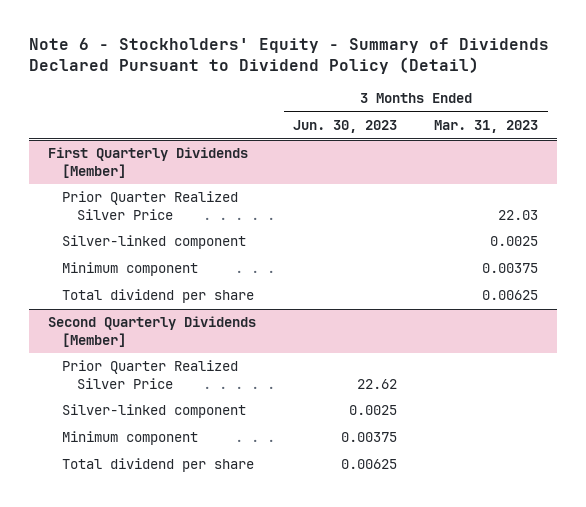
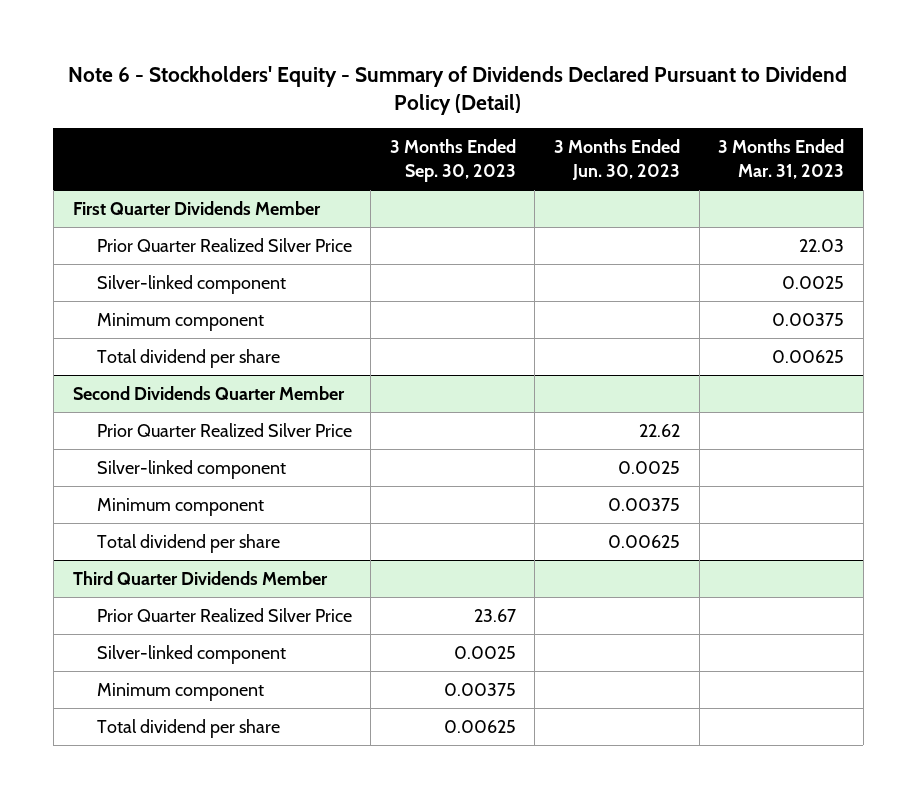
none -> [389,139,516,182] 3 Months Ended Sep. 30, 2023
[47,147,248,178] First Quarterly Dividends [Member] -> [72,201,321,216] First Quarter Dividends Member
[47,316,256,347] Second Quarterly Dividends [Member] -> [72,386,345,401] Second Dividends Quarter Member
none -> [72,571,328,586] Third Quarter Dividends Member
none -> [96,608,352,623] Prior Quarter Realized Silver Price
none -> [96,645,286,665] Silver-linked component
none -> [96,683,264,702] Minimum component
none -> [96,719,280,739] Total dividend per share

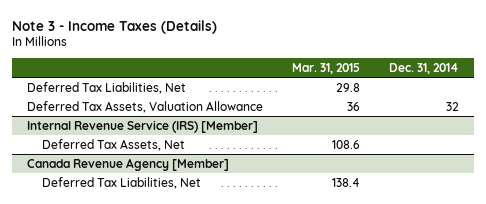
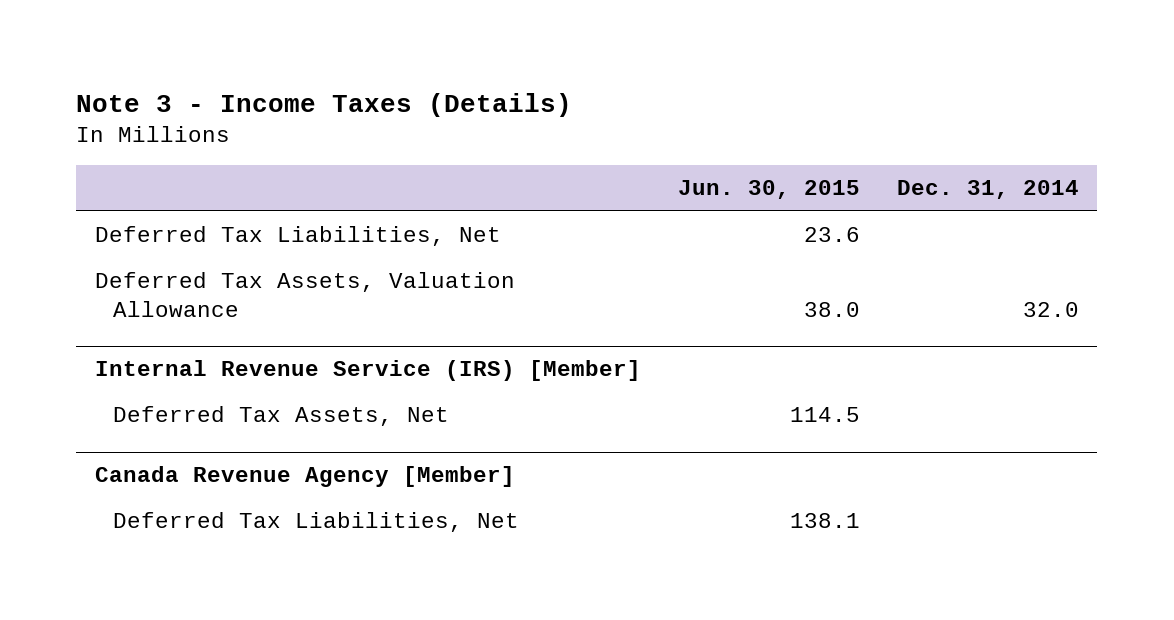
[292,62,361,74] Mar. 31, 2015 -> none
none -> [677,180,860,200] Jun. 30, 2015
[446,101,460,111] 32 -> [1022,301,1079,317] 32.0

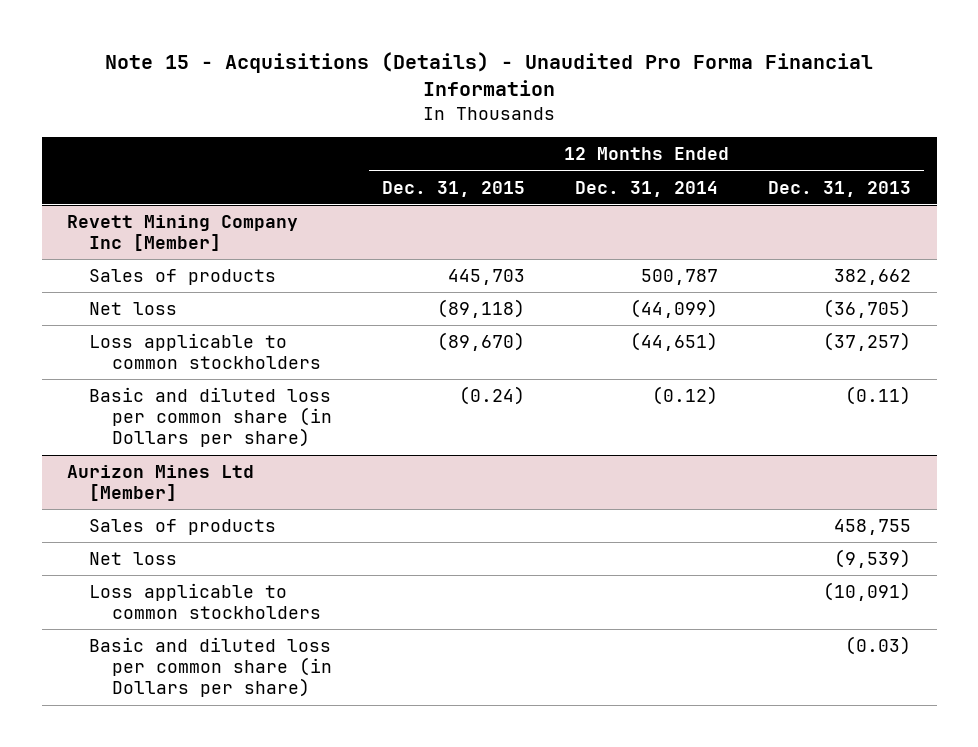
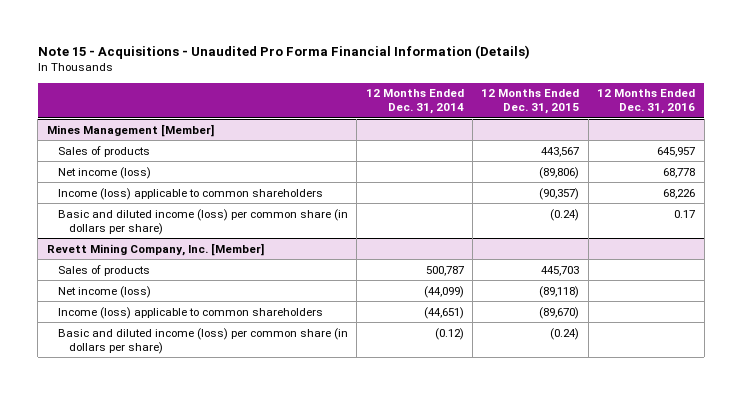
[105,51,874,96] Note 15 - Acquisitions (Details) - Unaudited Pro Forma Financial Information -> [37,44,530,59] Note 15 - Acquisitions - Unaudited Pro Forma Financial Information (Details)
[768,180,912,197] Dec. 31, 2013 -> none
none -> [597,89,696,115] 12 Months Ended Dec. 31, 2016
none -> [46,123,214,137] Mines Management [Member]
none -> [57,145,150,157] Sales of products
none -> [57,166,151,179] Net income (loss)
none -> [57,187,323,200] Income (loss) applicable to common shareholders
none -> [57,208,348,235] Basic and diluted income (loss) per common share (in dollars per share)
[66,215,298,252] Revett Mining Company Inc [Member] -> [46,242,264,256] Revett Mining Company, Inc. [Member]
[66,465,254,502] Aurizon Mines Ltd [Member] -> none
[89,519,277,536] Sales of products -> none
[89,552,178,566] Net loss -> none
[89,583,321,620] Loss applicable to common stockholders -> none
[89,637,332,698] Basic and diluted loss per common share (in Dollars per share) -> none
[89,302,178,316] Net loss -> [57,285,151,298] Net income (loss)
[89,333,321,370] Loss applicable to common stockholders -> [57,306,323,319] Income (loss) applicable to common shareholders
[89,387,332,448] Basic and diluted loss per common share (in Dollars per share) -> [57,327,348,354] Basic and diluted income (loss) per common share (in dollars per share)

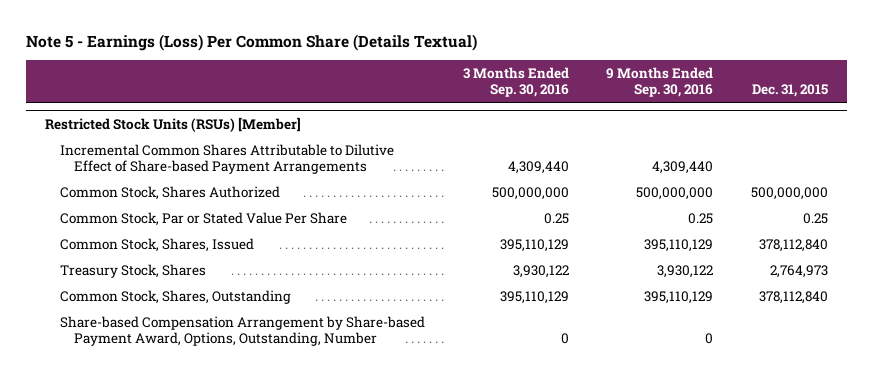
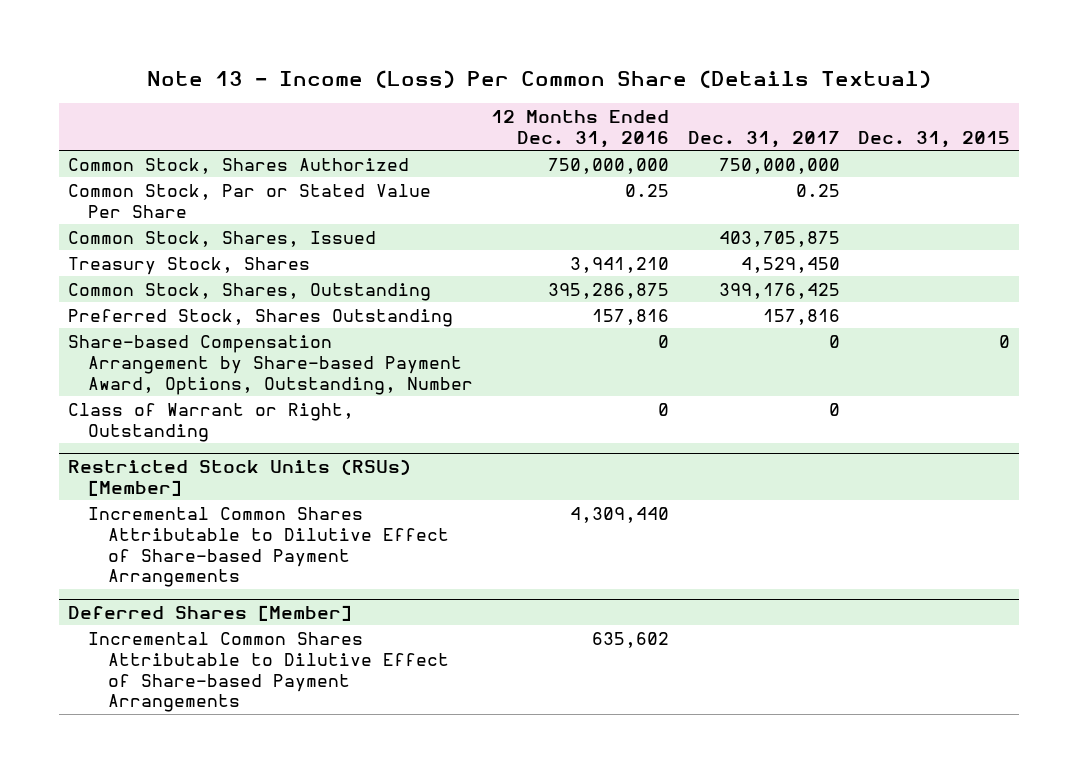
[26,33,478,51] Note 5 - Earnings (Loss) Per Common Share (Details Textual) -> [146,69,931,88] Note 13 - Income (Loss) Per Common Share (Details Textual)
[462,67,569,97] 3 Months Ended Sep. 30, 2016 -> none
[606,67,714,97] 9 Months Ended Sep. 30, 2016 -> none
none -> [491,110,670,148] 12 Months Ended Dec. 31, 2016
none -> [687,130,840,148] Dec. 31, 2017
none -> [67,157,409,174] Common Stock, Shares Authorized
none -> [67,183,431,218] Common Stock, Par or Stated Value Per Share
none -> [67,230,376,247] Common Stock, Shares, Issued
none -> [67,256,310,275] Treasury Stock, Shares
none -> [67,282,431,301] Common Stock, Shares, Outstanding
none -> [67,308,453,327] Preferred Stock, Shares Outstanding
none -> [67,334,473,395] Share-based Compensation Arrangement by Share-based Payment Award, Options, Outstanding, Number
none -> [67,402,354,442] Class of Warrant or Right, Outstanding
[59,185,280,200] Common Stock, Shares Authorized -> none
[59,211,347,226] Common Stock, Par or Stated Value Per Share -> none
[59,237,254,252] Common Stock, Shares, Issued -> none
[59,263,206,278] Treasury Stock, Shares -> none
[59,289,291,304] Common Stock, Shares, Outstanding -> none
[59,315,425,346] Share-based Compensation Arrangement by Share-based Payment Award, Options, Outstanding, Number -> none
none -> [67,605,352,622] Deferred Shares [Member]
none -> [87,631,449,713] Incremental Common Shares Attributable to Dilutive Effect of Share-based Payment Arrangements

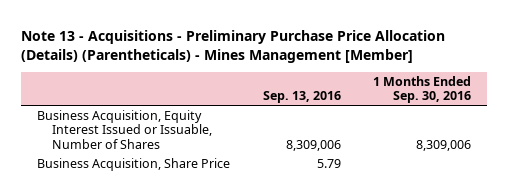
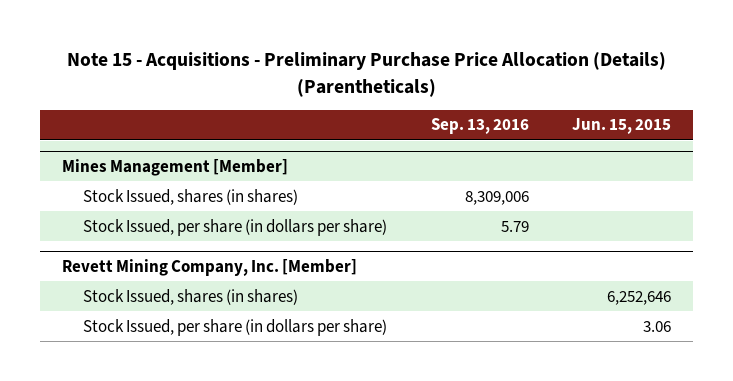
[21,29,446,63] Note 13 - Acquisitions - Preliminary Purchase Price Allocation (Details) (Parentheticals) - Mines Management [Member] -> [66,52,666,97] Note 15 - Acquisitions - Preliminary Purchase Price Allocation (Details) (Parentheticals)
[372,75,471,104] 1 Months Ended Sep. 30, 2016 -> none
none -> [572,118,672,135] Jun. 15, 2015
[37,109,213,150] Business Acquisition, Equity Interest Issued or Issuable, Number of Shares -> none
[37,157,231,171] Business Acquisition, Share Price -> none
none -> [61,158,288,176] Mines Management [Member]
none -> [82,188,298,205] Stock Issued, shares (in shares)
none -> [82,218,387,236] Stock Issued, per share (in dollars per share)
none -> [61,258,357,276] Revett Mining Company, Inc. [Member]
none -> [82,288,298,305] Stock Issued, shares (in shares)
none -> [82,318,387,336] Stock Issued, per share (in dollars per share)

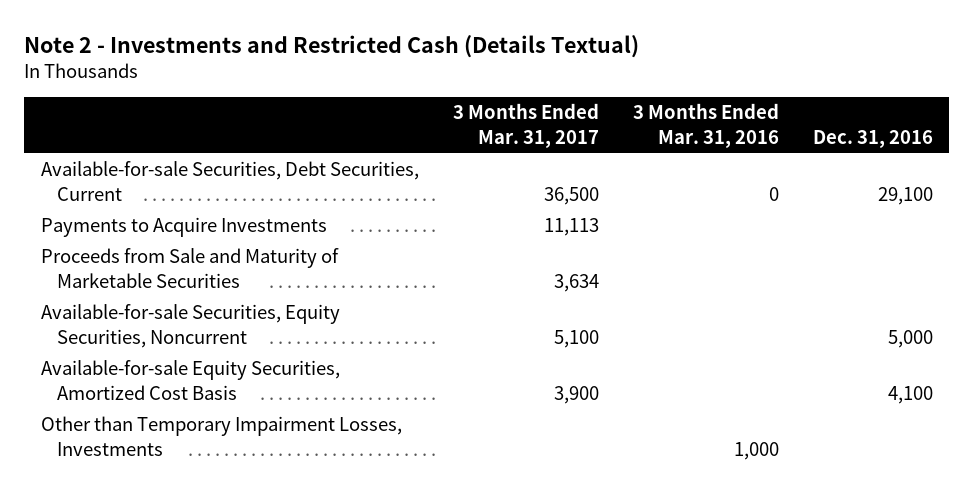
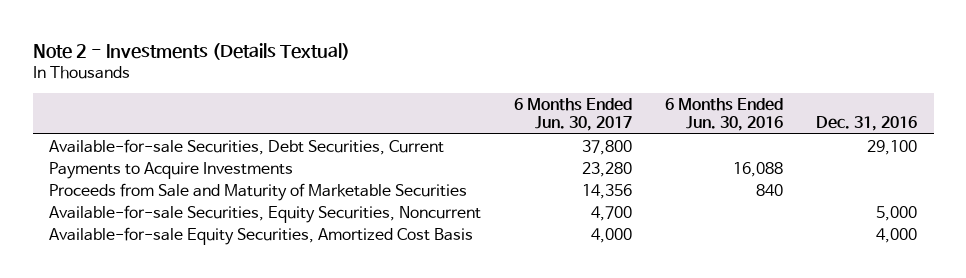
[23,34,639,58] Note 2 - Investments and Restricted Cash (Details Textual) -> [32,42,350,60] Note 2 - Investments (Details Textual)
[452,103,599,148] 3 Months Ended Mar. 31, 2017 -> none
[632,103,779,148] 3 Months Ended Mar. 31, 2016 -> none
none -> [514,97,633,132] 6 Months Ended Jun. 30, 2017
none -> [665,97,784,132] 6 Months Ended Jun. 30, 2016
[40,416,402,456] Other than Temporary Impairment Losses, Investments -> none
[887,385,933,404] 4,100 -> [876,227,918,243] 4,000

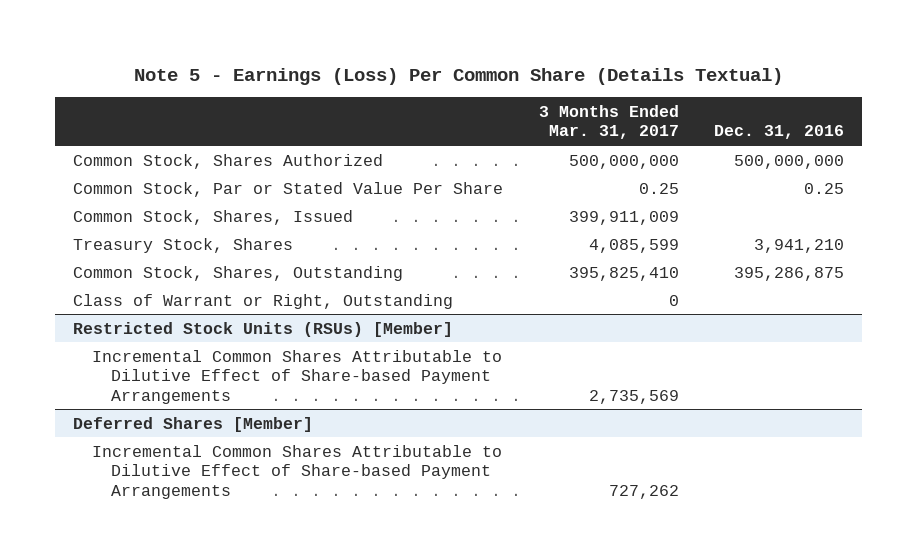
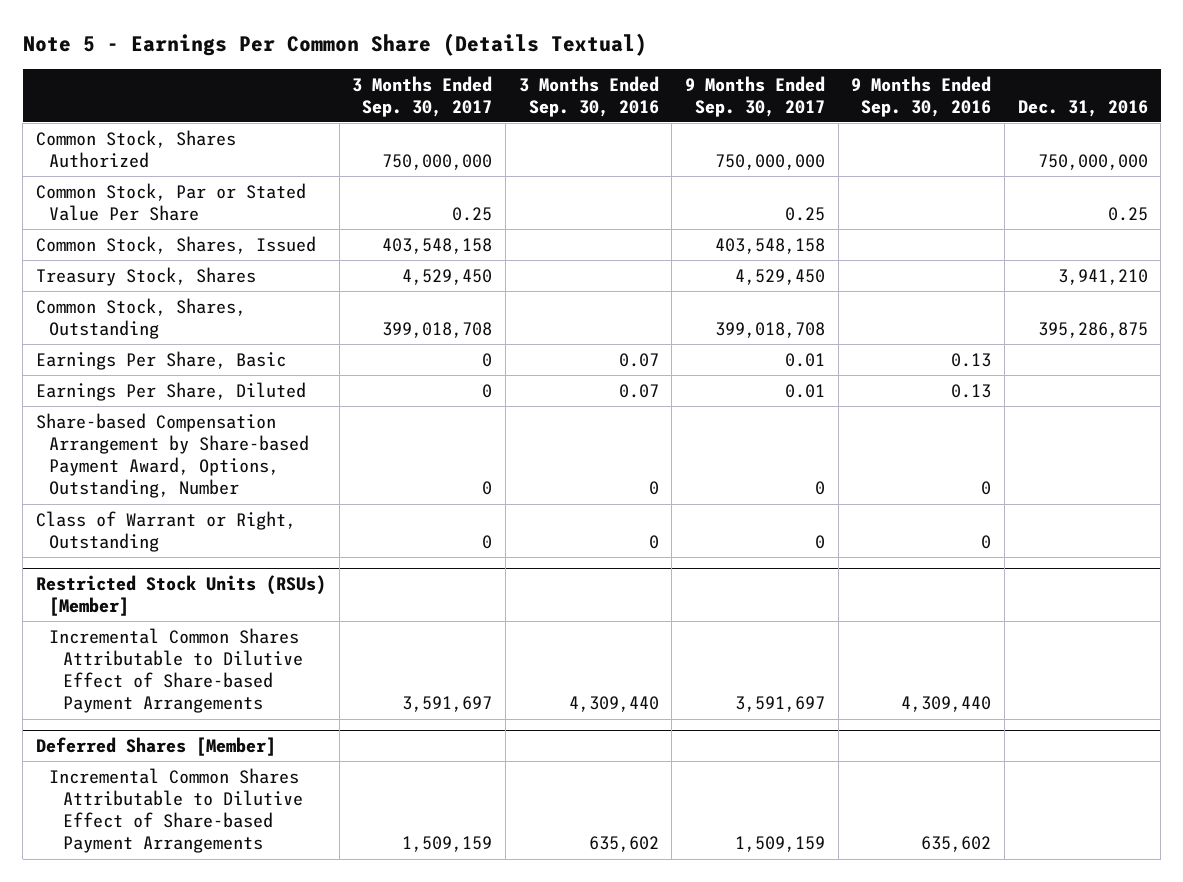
[133,67,783,85] Note 5 - Earnings (Loss) Per Common Share (Details Textual) -> [22,32,647,56] Note 5 - Earnings Per Common Share (Details Textual)
[538,104,679,140] 3 Months Ended Mar. 31, 2017 -> none
none -> [352,75,493,117] 3 Months Ended Sep. 30, 2017
none -> [518,75,659,117] 3 Months Ended Sep. 30, 2016
none -> [684,75,825,117] 9 Months Ended Sep. 30, 2017
none -> [851,75,992,117] 9 Months Ended Sep. 30, 2016
[734,154,845,169] 500,000,000 -> [1037,154,1148,171] 750,000,000
none -> [35,350,286,370] Earnings Per Share, Basic
none -> [35,381,306,401] Earnings Per Share, Diluted
none -> [35,412,310,499] Share-based Compensation Arrangement by Share-based Payment Award, Options, Outstanding, Number

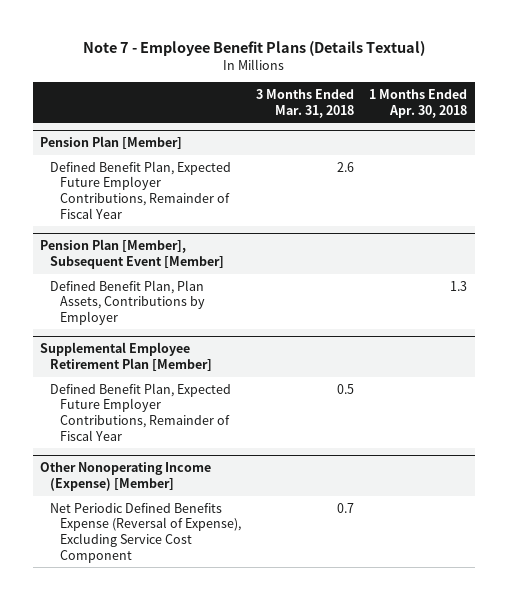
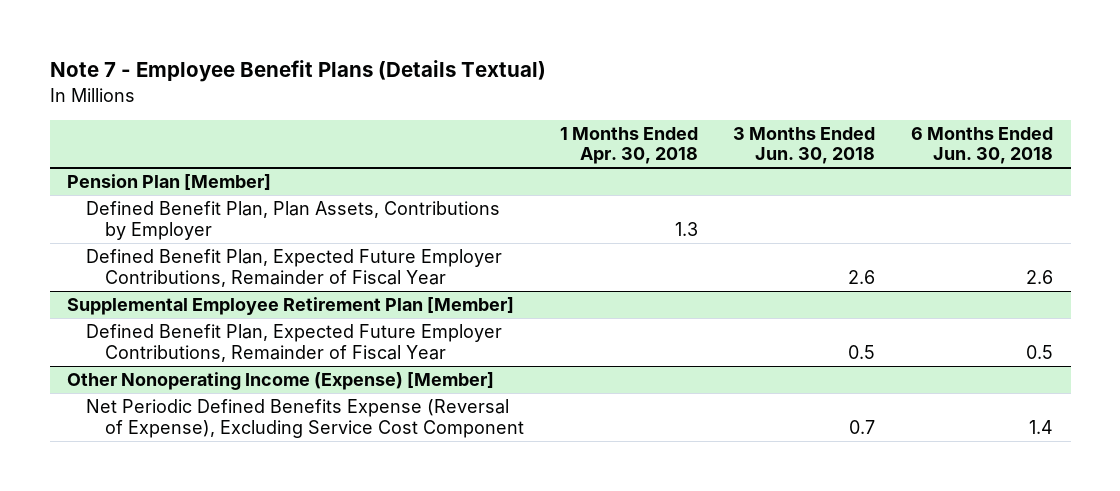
[256,88,355,118] 3 Months Ended Mar. 31, 2018 -> none
none -> [733,126,876,165] 3 Months Ended Jun. 30, 2018
none -> [911,126,1054,165] 6 Months Ended Jun. 30, 2018
none -> [86,201,501,240] Defined Benefit Plan, Plan Assets, Contributions by Employer
[40,239,225,270] Pension Plan [Member], Subsequent Event [Member] -> none
[50,279,206,326] Defined Benefit Plan, Plan Assets, Contributions by Employer -> none

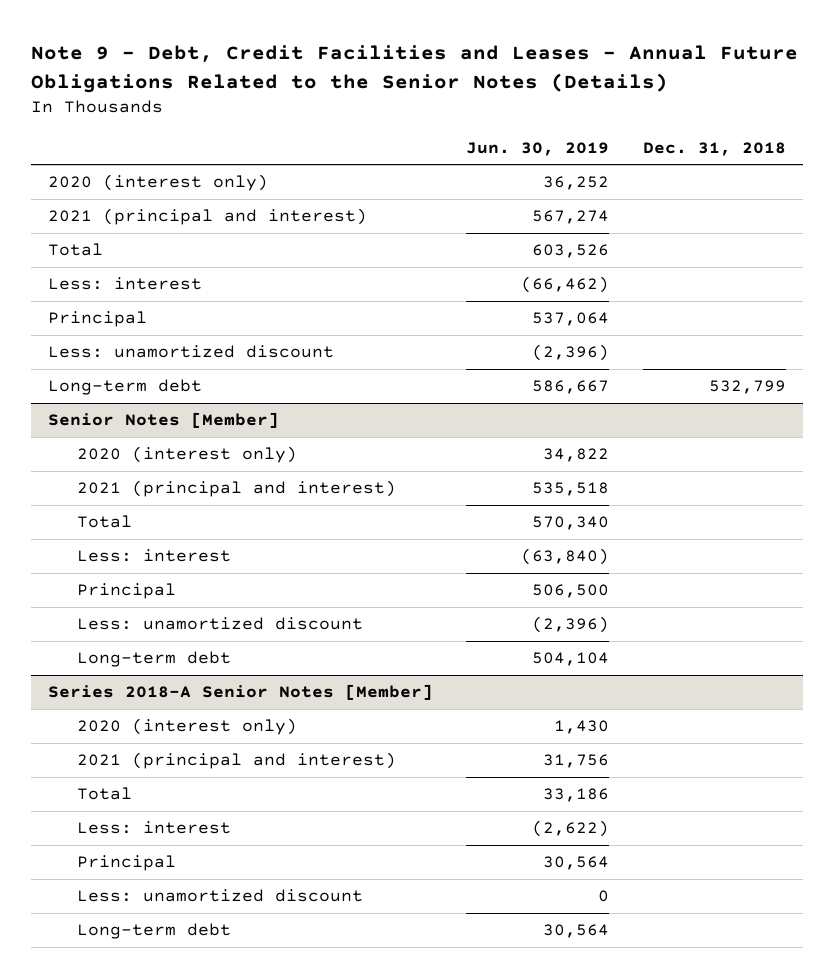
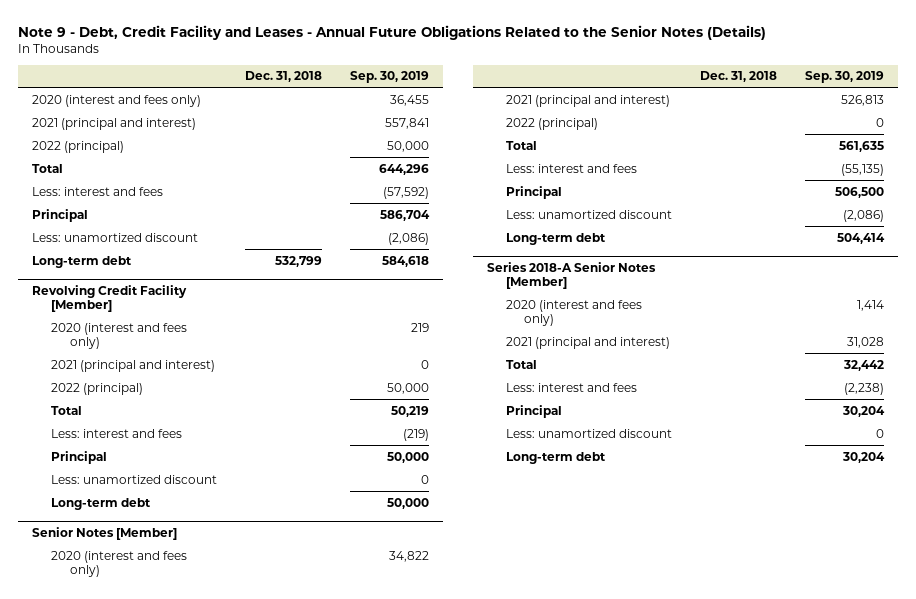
[31,45,799,93] Note 9 - Debt, Credit Facilities and Leases - Annual Future Obligations Related to the Senior Notes (Details) -> [18,24,767,40] Note 9 - Debt, Credit Facility and Leases - Annual Future Obligations Related to the Senior Notes (Details)
[466,141,610,156] Jun. 30, 2019 -> none
none -> [350,71,430,84] Sep. 30, 2019
[48,174,269,192] 2020 (interest only) -> [32,94,202,107] 2020 (interest and fees only)
none -> [32,140,125,153] 2022 (principal)
[48,277,203,291] Less: interest -> [32,186,164,196] Less: interest and fees
none -> [32,284,188,312] Revolving Credit Facility [Member]
none -> [50,322,187,349] 2020 (interest and fees only)
none -> [50,359,215,372] 2021 (principal and interest)
none -> [50,382,143,395] 2022 (principal)
none -> [50,405,82,415] Total
none -> [50,428,182,438] Less: interest and fees
none -> [50,450,107,464] Principal
none -> [50,474,217,484] Less: unamortized discount
none -> [50,497,151,510] Long-term debt
[76,446,297,464] 2020 (interest only) -> [50,550,187,577] 2020 (interest and fees only)
none -> [505,117,598,130] 2022 (principal)
[76,549,231,563] Less: interest -> [505,163,637,173] Less: interest and fees
[76,718,297,736] 2020 (interest only) -> [505,299,642,326] 2020 (interest and fees only)
[76,821,231,835] Less: interest -> [505,382,637,392] Less: interest and fees

